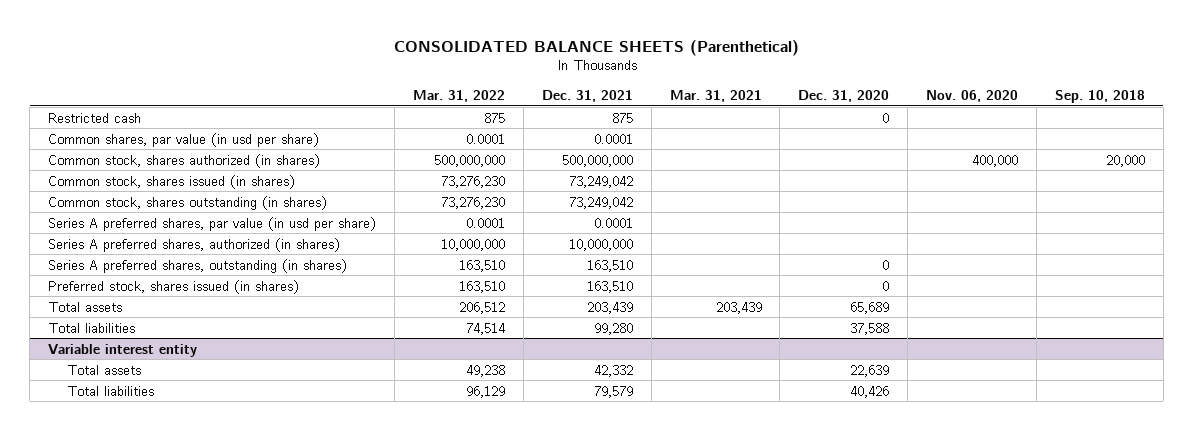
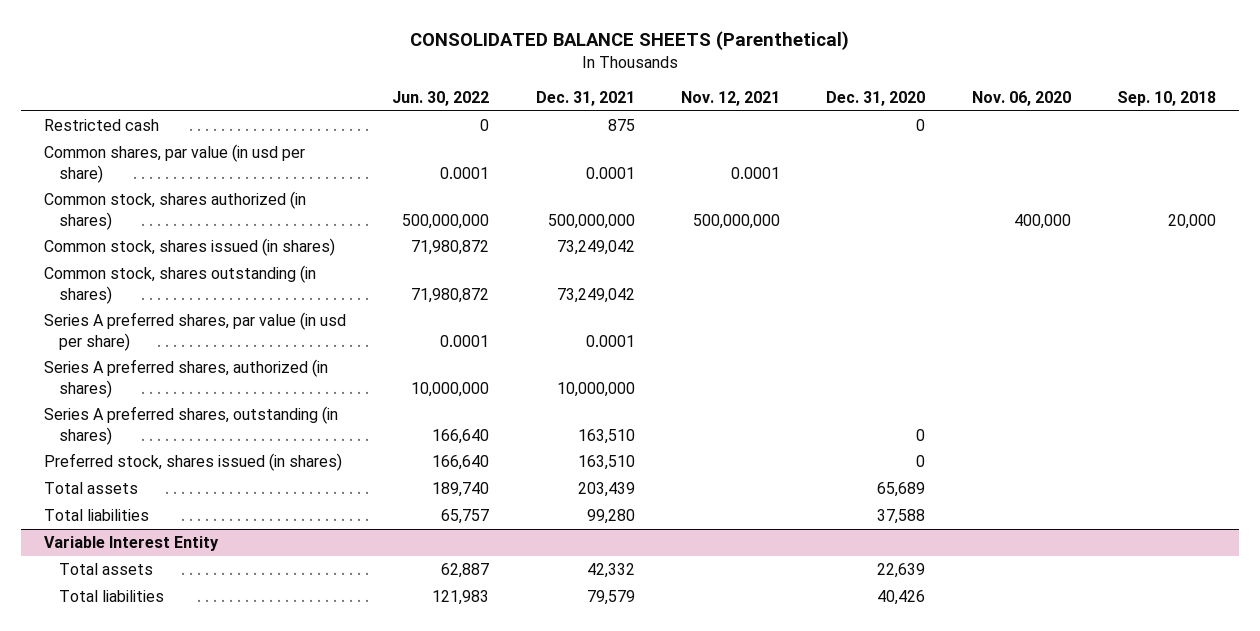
[413,89,506,102] Mar. 31, 2022 -> none
[669,89,762,102] Mar. 31, 2021 -> none
none -> [392,91,490,107] Jun. 30, 2022
none -> [681,91,781,107] Nov. 12, 2021
[48,343,198,357] Variable interest entity -> [44,536,220,552] Variable Interest Entity

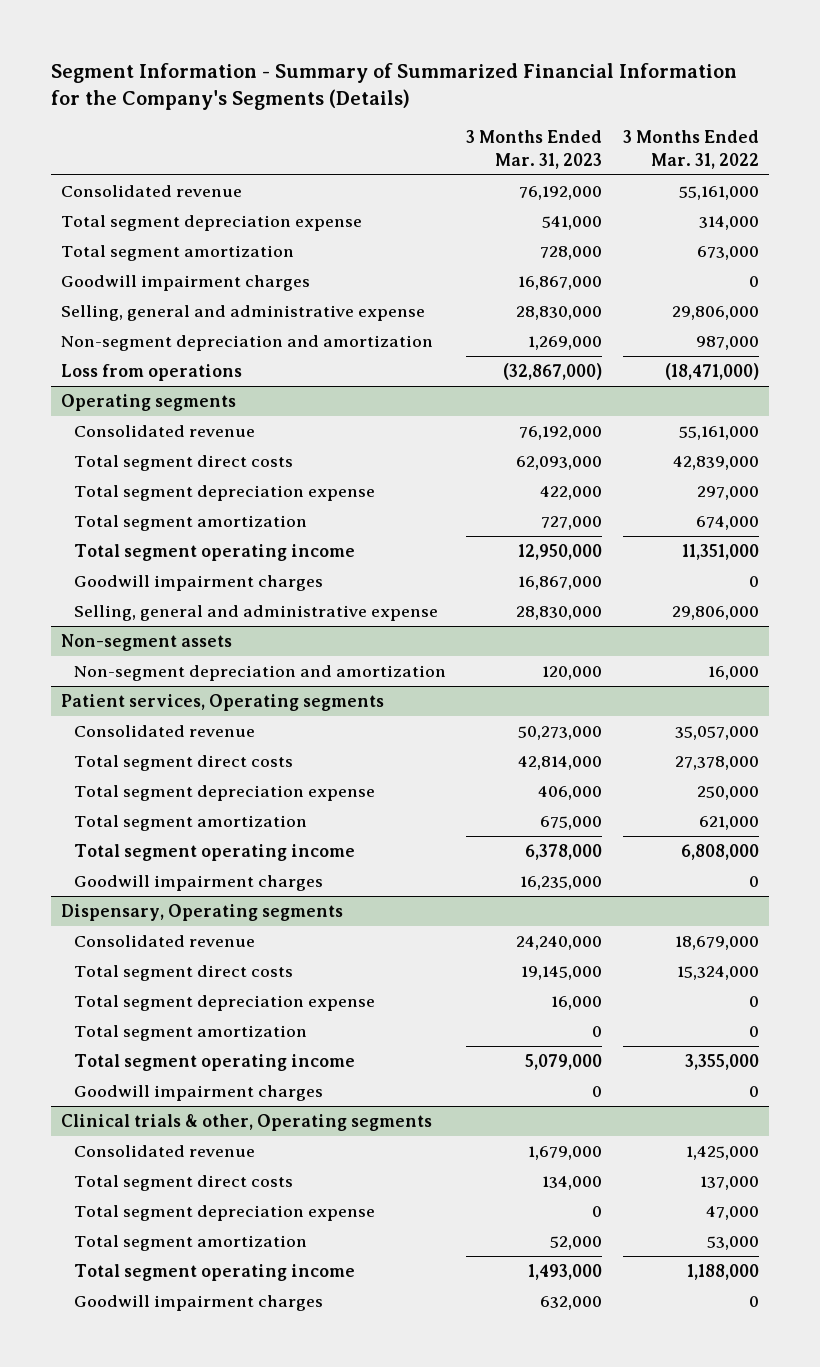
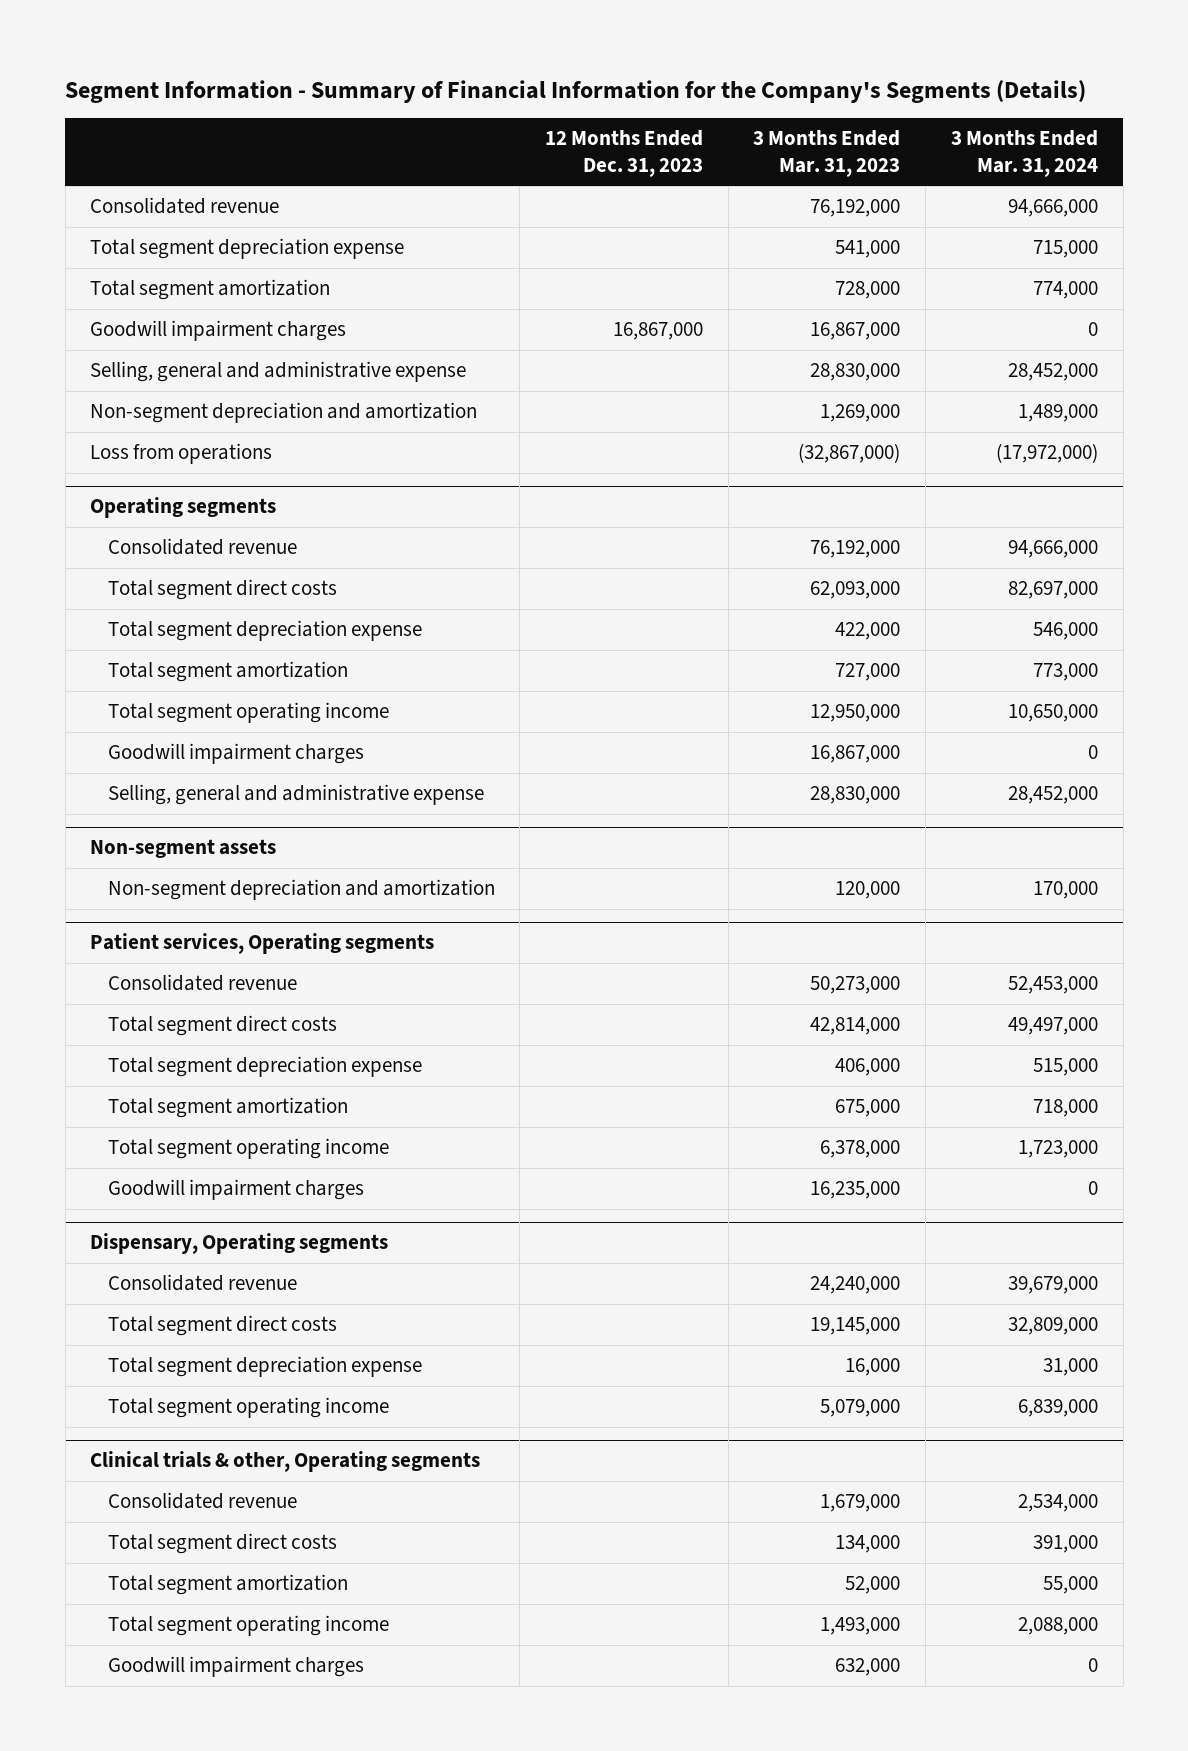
[50,62,737,110] Segment Information - Summary of Summarized Financial Information for the Company's Segments (Details) -> [65,79,1087,103] Segment Information - Summary of Financial Information for the Company's Segments (Details)
[622,130,759,169] 3 Months Ended Mar. 31, 2022 -> none
none -> [545,130,704,177] 12 Months Ended Dec. 31, 2023
none -> [950,130,1098,177] 3 Months Ended Mar. 31, 2024
[74,1025,308,1042] Total segment amortization -> none
[74,1085,324,1102] Goodwill impairment charges -> none
[74,1205,376,1222] Total segment depreciation expense -> none

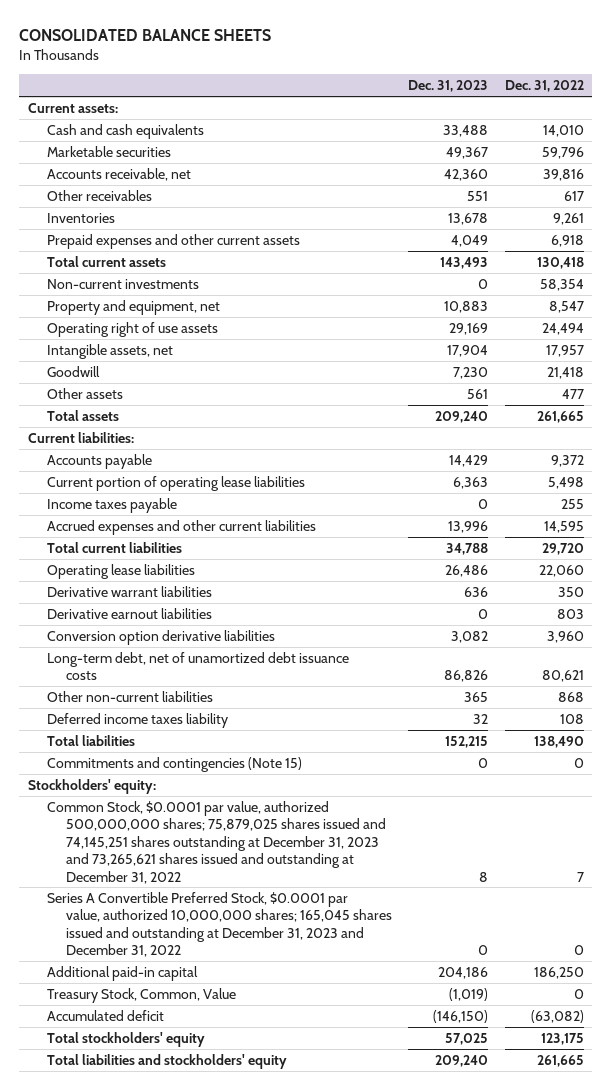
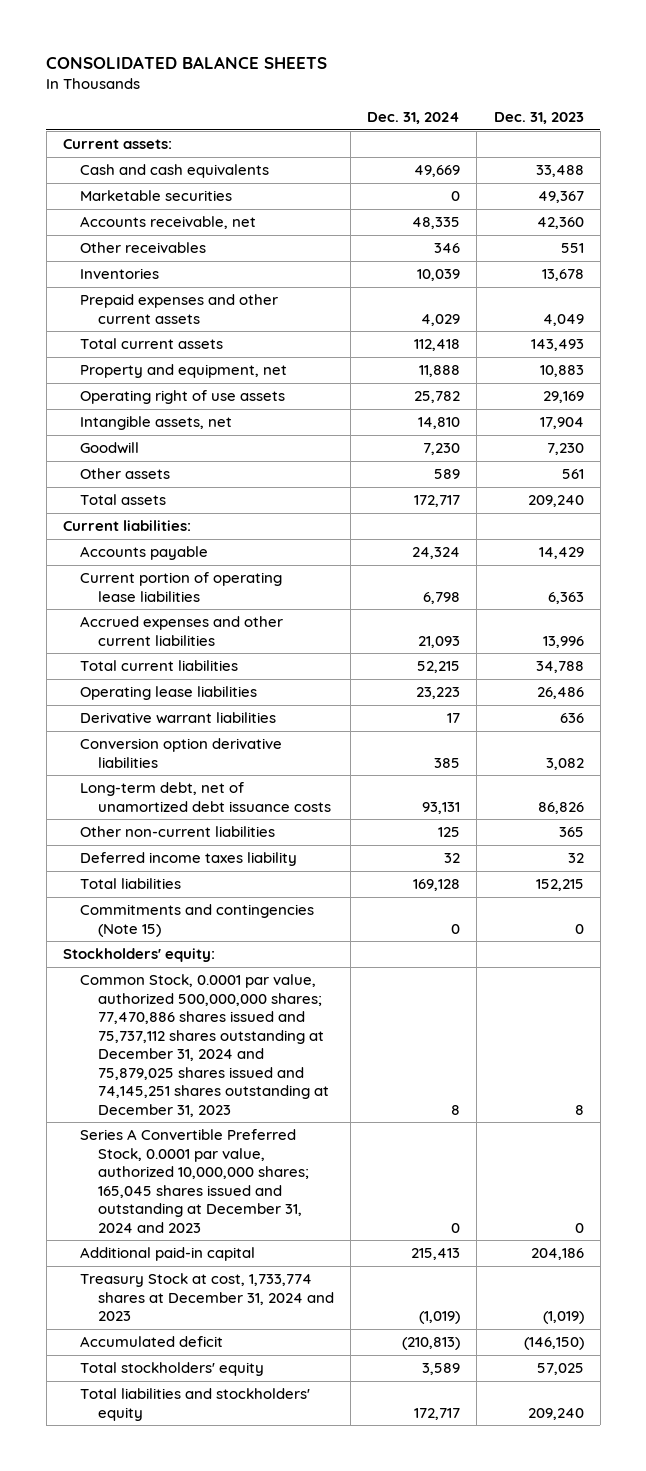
[504,80,584,93] Dec. 31, 2022 -> none
none -> [367,112,461,125] Dec. 31, 2024
[46,278,199,289] Non-current investments -> none
[46,497,177,513] Income taxes payable -> none
[46,607,212,619] Derivative earnout liabilities -> none
[46,800,387,884] Common Stock, $0.0001 par value, authorized 500,000,000 shares; 75,879,025 shares issued and 74,145,251 shares outstanding at December 31, 2023 and 73,265,621 shares issued and outstanding at December 31, 2022 -> [80,974,329,1117] Common Stock, 0.0001 par value, authorized 500,000,000 shares; 77,470,886 shares issued and 75,737,112 shares outstanding at December 31, 2024 and 75,879,025 shares issued and 74,145,251 shares outstanding at December 31, 2023
[46,891,393,958] Series A Convertible Preferred Stock, $0.0001 par value, authorized 10,000,000 shares; 165,045 shares issued and outstanding at December 31, 2023 and December 31, 2022 -> [80,1129,309,1233] Series A Convertible Preferred Stock, 0.0001 par value, authorized 10,000,000 shares; 165,045 shares issued and outstanding at December 31, 2024 and 2023
[46,987,236,1003] Treasury Stock, Common, Value -> [80,1273,334,1322] Treasury Stock at cost, 1,733,774 shares at December 31, 2024 and 2023

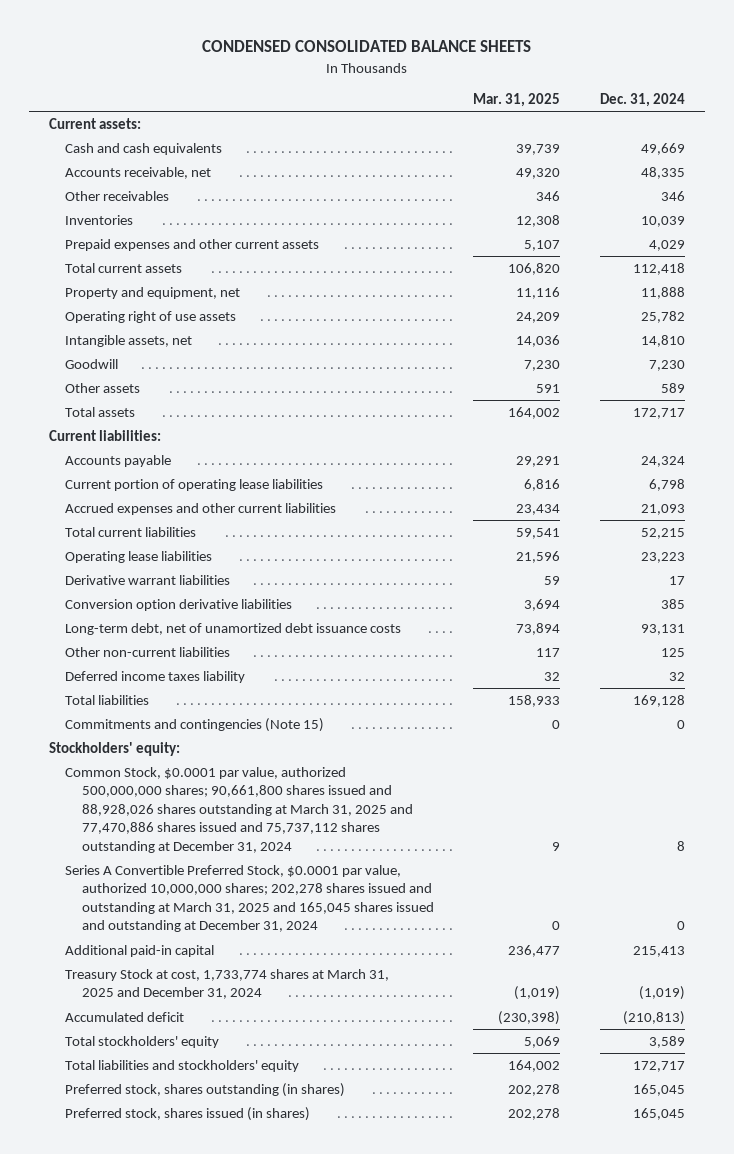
[46,56,328,70] CONSOLIDATED BALANCE SHEETS -> [202,40,532,53] CONDENSED CONSOLIDATED BALANCE SHEETS
[493,112,584,125] Dec. 31, 2023 -> none
none -> [473,93,561,108] Mar. 31, 2025
[80,190,233,202] Marketable securities -> none
[80,974,329,1117] Common Stock, 0.0001 par value, authorized 500,000,000 shares; 77,470,886 shares issued and 75,737,112 shares outstanding at December 31, 2024 and 75,879,025 shares issued and 74,145,251 shares outstanding at December 31, 2023 -> [65,766,413,853] Common Stock, $0.0001 par value, authorized 500,000,000 shares; 90,661,800 shares issued and 88,928,026 shares outstanding at March 31, 2025 and 77,470,886 shares issued and 75,737,112 shares outstanding at December 31, 2024
[80,1129,309,1233] Series A Convertible Preferred Stock, 0.0001 par value, authorized 10,000,000 shares; 165,045 shares issued and outstanding at December 31, 2024 and 2023 -> [65,864,434,933] Series A Convertible Preferred Stock, $0.0001 par value, authorized 10,000,000 shares; 202,278 shares issued and outstanding at March 31, 2025 and 165,045 shares issued and outstanding at December 31, 2024
[80,1273,334,1322] Treasury Stock at cost, 1,733,774 shares at December 31, 2024 and 2023 -> [65,968,390,1000] Treasury Stock at cost, 1,733,774 shares at March 31, 2025 and December 31, 2024
none -> [65,1082,346,1097] Preferred stock, shares outstanding (in shares)
none -> [65,1106,311,1121] Preferred stock, shares issued (in shares)

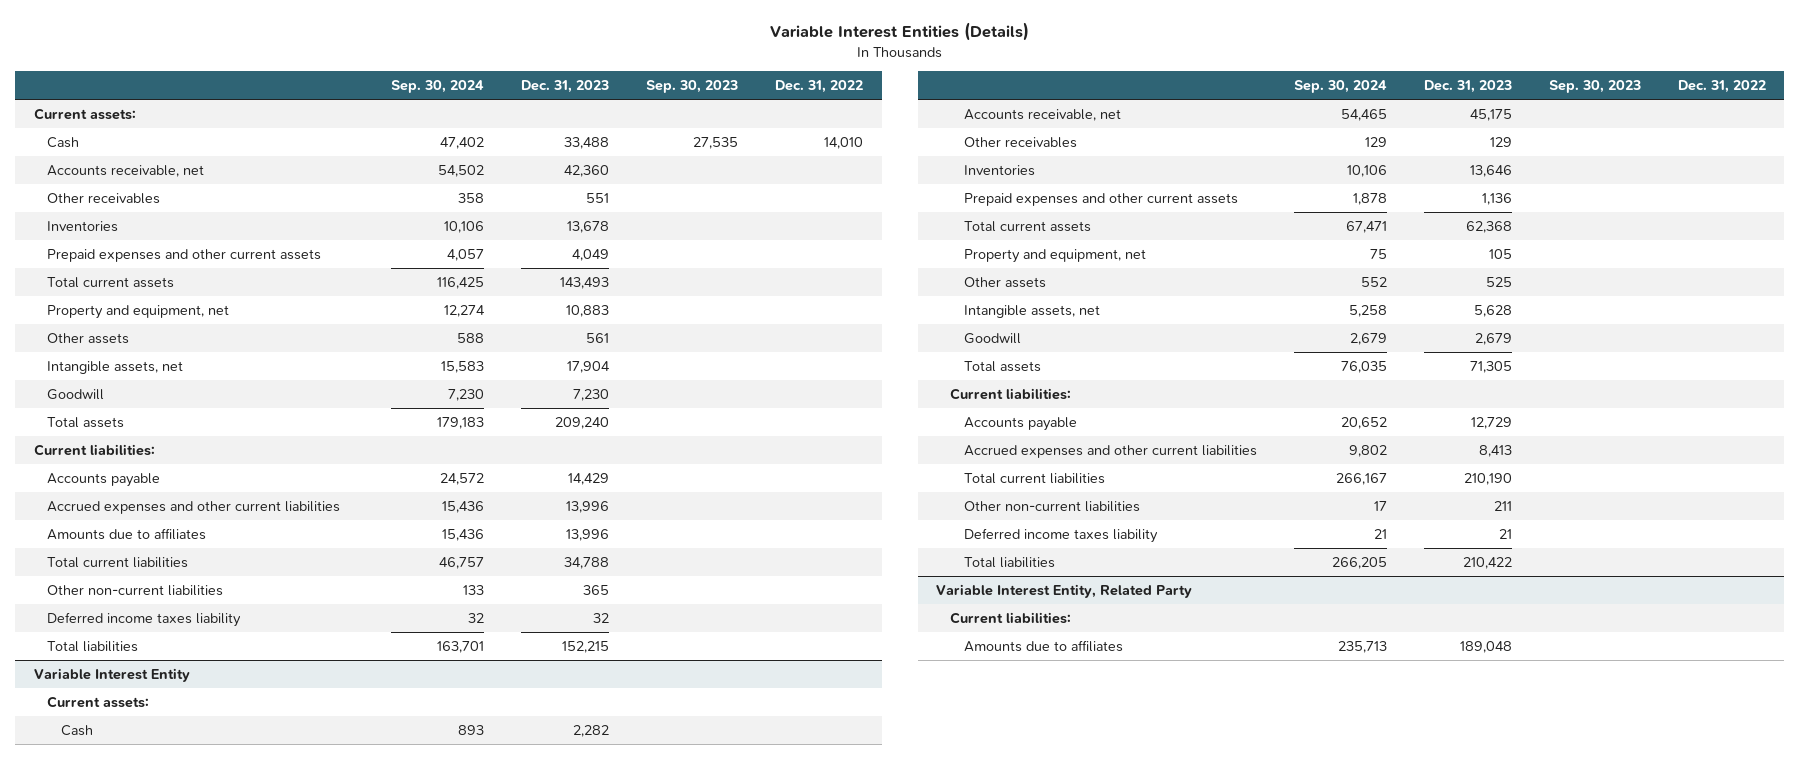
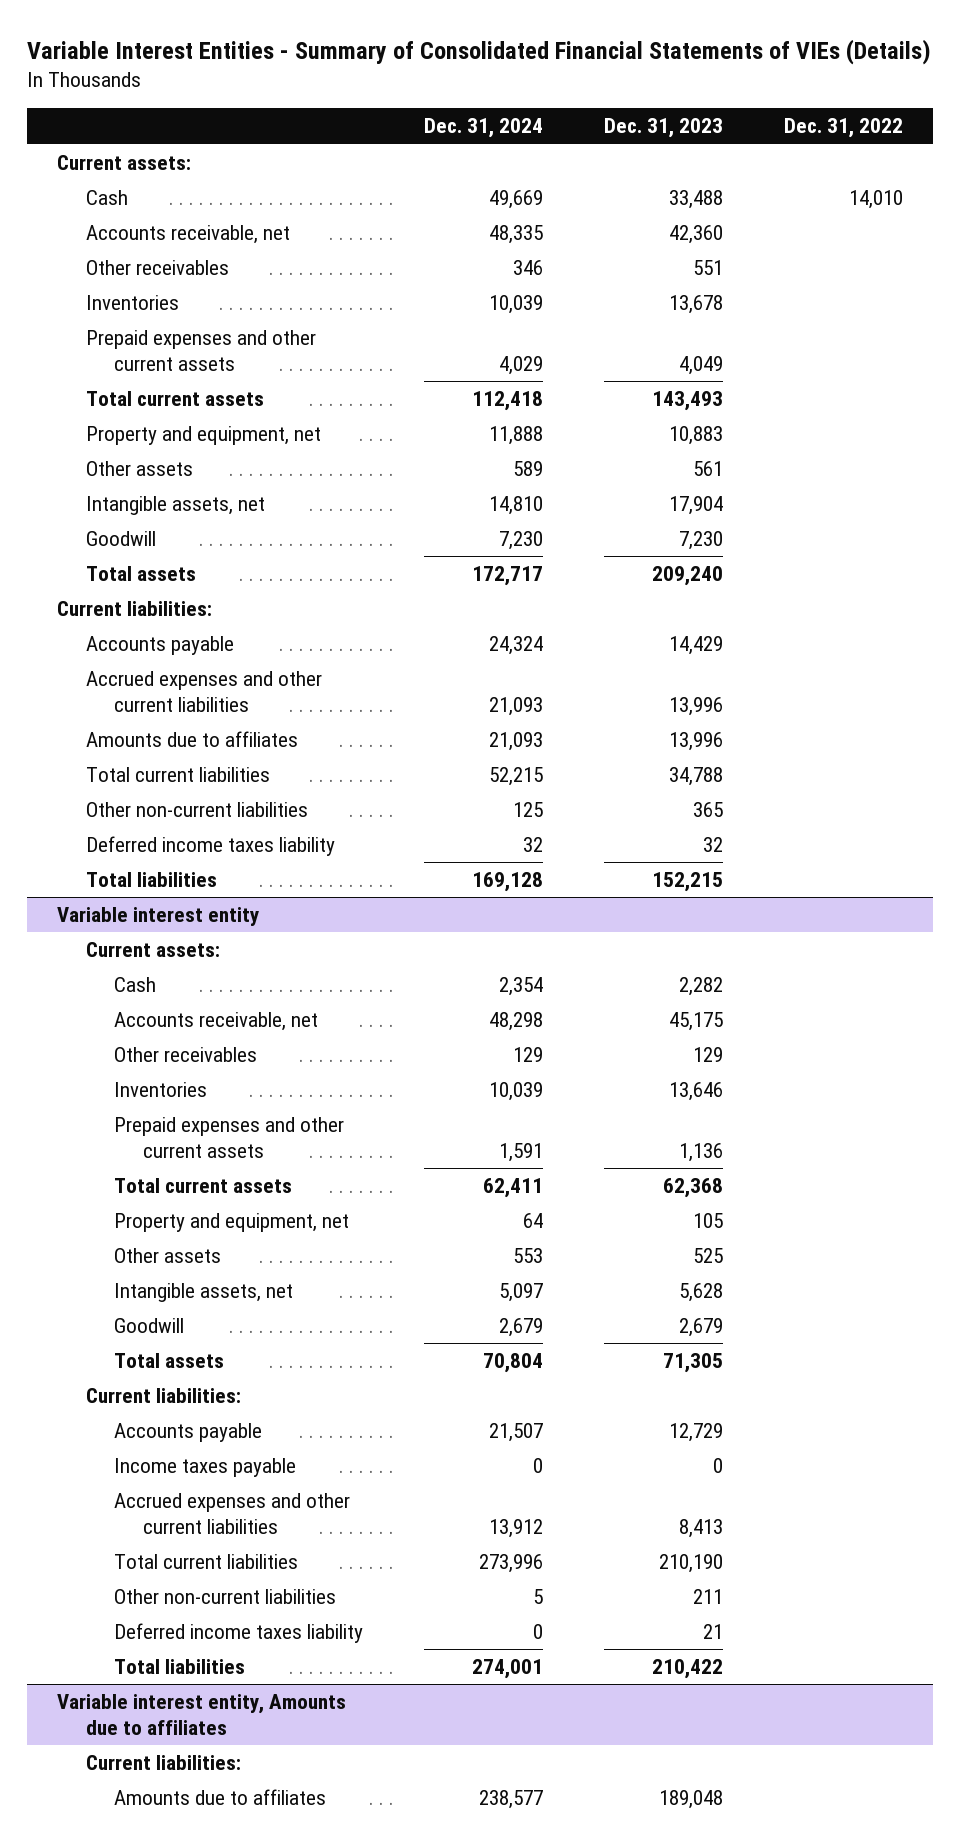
[769,22,1029,42] Variable Interest Entities (Details) -> [27,39,932,66] Variable Interest Entities - Summary of Consolidated Financial Statements of VIEs (Details)
[391,79,485,93] Sep. 30, 2024 -> none
[646,79,739,93] Sep. 30, 2023 -> none
none -> [423,118,543,139] Dec. 31, 2024
[33,667,190,682] Variable Interest Entity -> [57,907,260,927] Variable interest entity
none -> [114,1458,297,1478] Income taxes payable
[936,583,1193,598] Variable Interest Entity, Related Party -> none
none -> [57,1694,347,1735] Variable interest entity, Amounts due to affiliates

